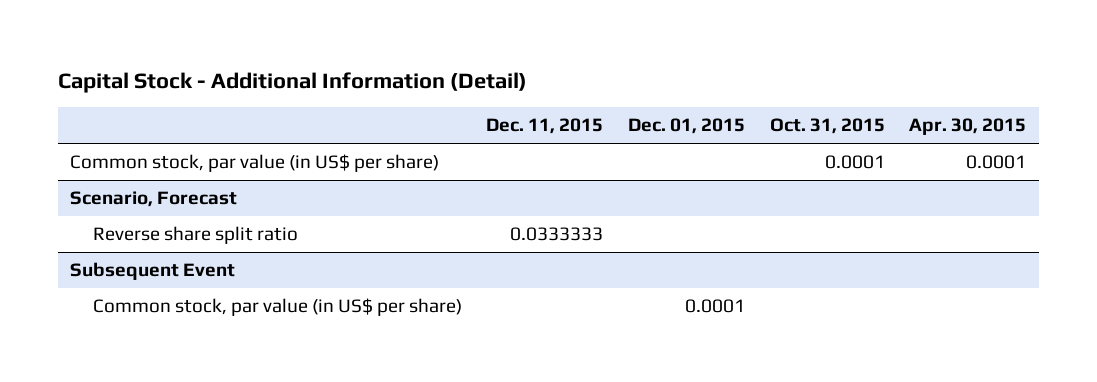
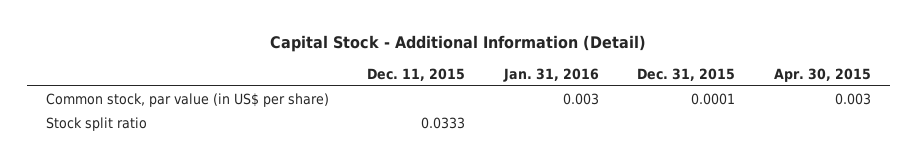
[628,118,746,135] Dec. 01, 2015 -> none
[769,118,885,135] Oct. 31, 2015 -> none
none -> [502,67,599,82] Jan. 31, 2016
none -> [637,67,736,81] Dec. 31, 2015
[70,191,238,208] Scenario, Forecast -> none
[92,226,298,245] Reverse share split ratio -> none
[70,262,236,281] Subsequent Event -> none
[92,298,462,317] Common stock, par value (in US$ per share) -> none
[966,155,1027,170] 0.0001 -> [834,92,871,105] 0.003
none -> [45,116,147,131] Stock split ratio

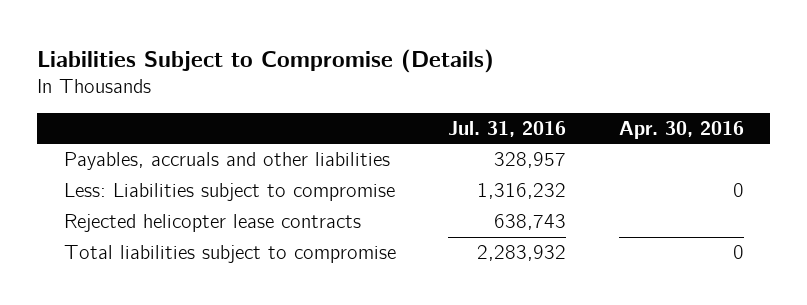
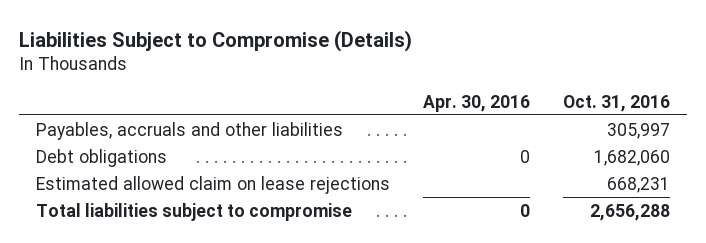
[448,120,567,137] Jul. 31, 2016 -> none
none -> [563,94,671,112] Oct. 31, 2016
[63,182,395,201] Less: Liabilities subject to compromise -> [36,148,168,167] Debt obligations
[63,213,361,232] Rejected helicopter lease contracts -> [36,175,391,194] Estimated allowed claim on lease rejections

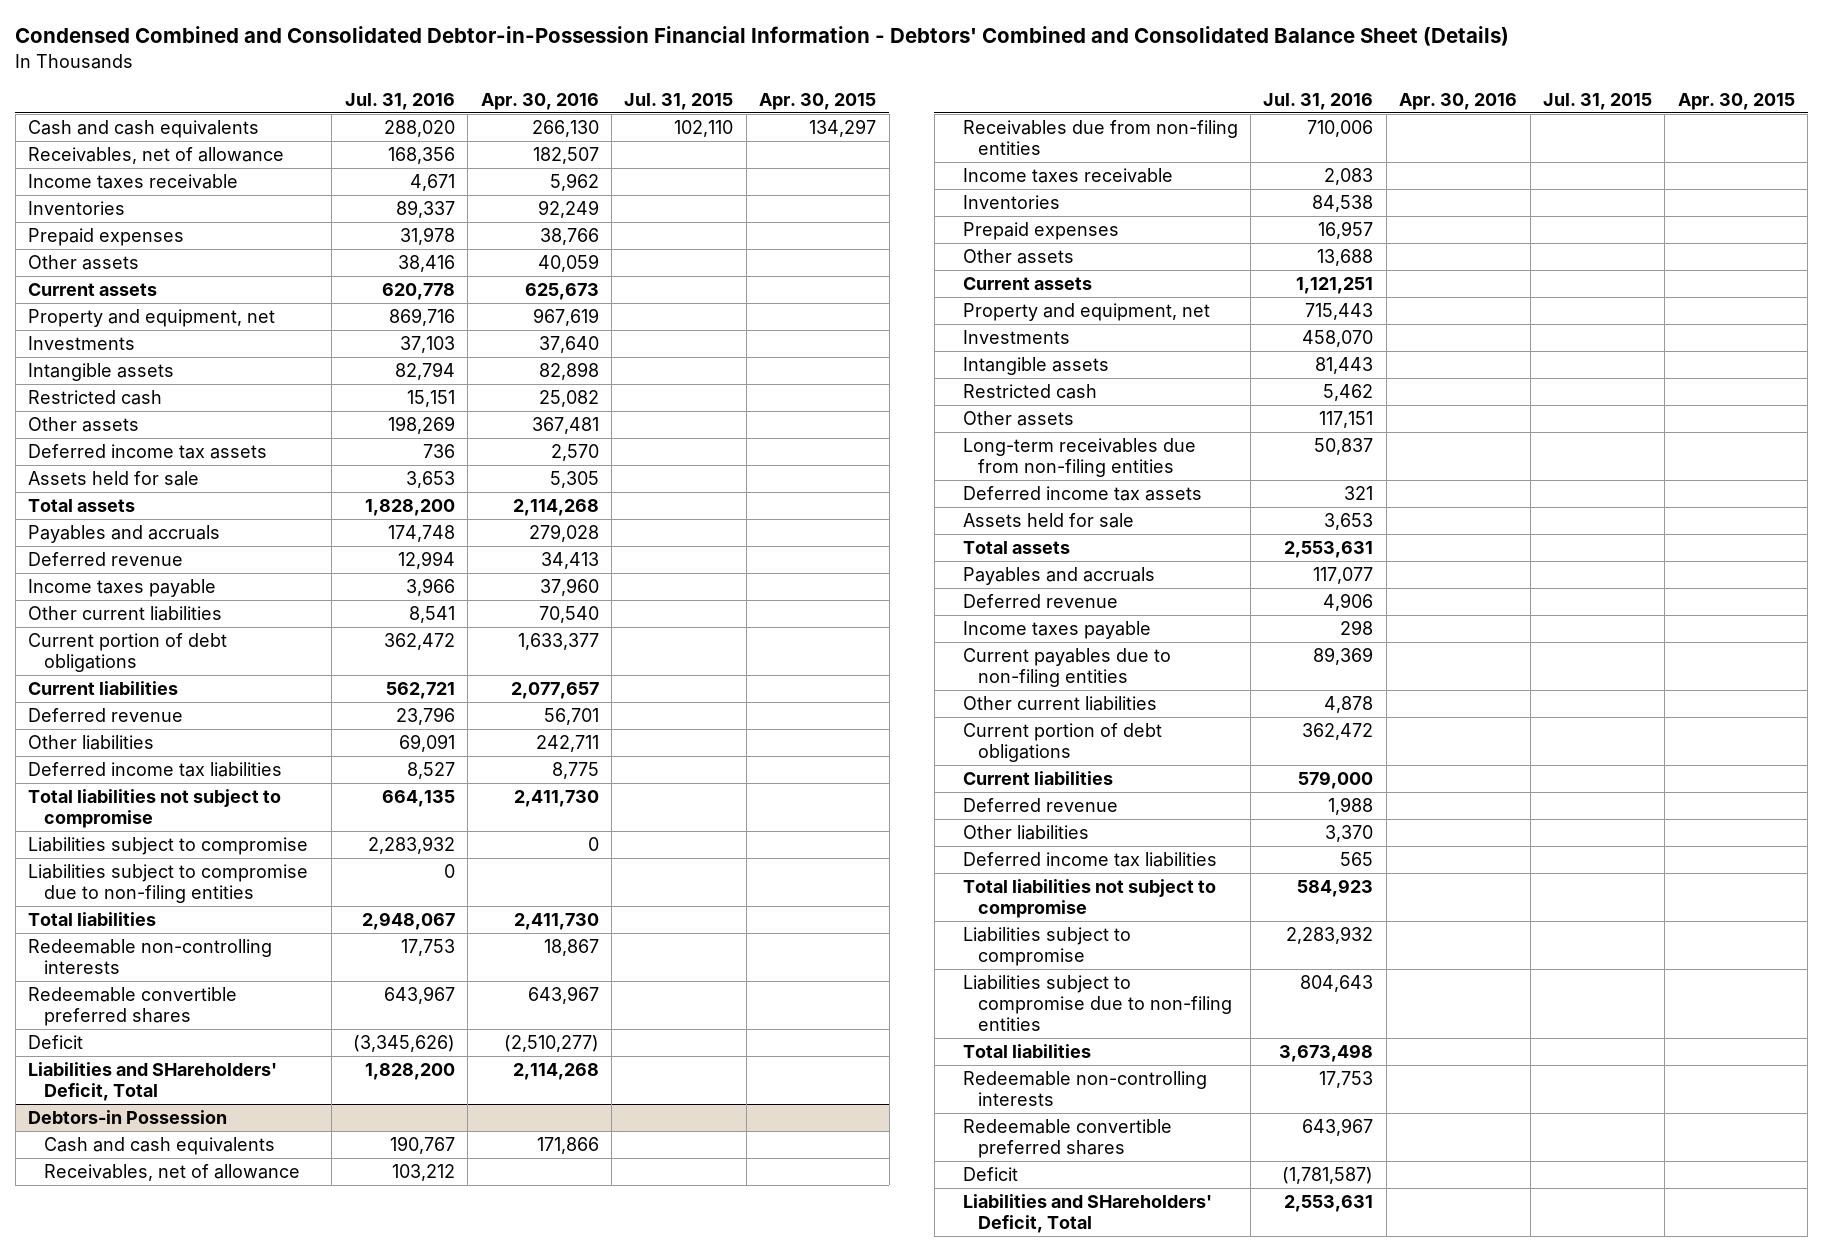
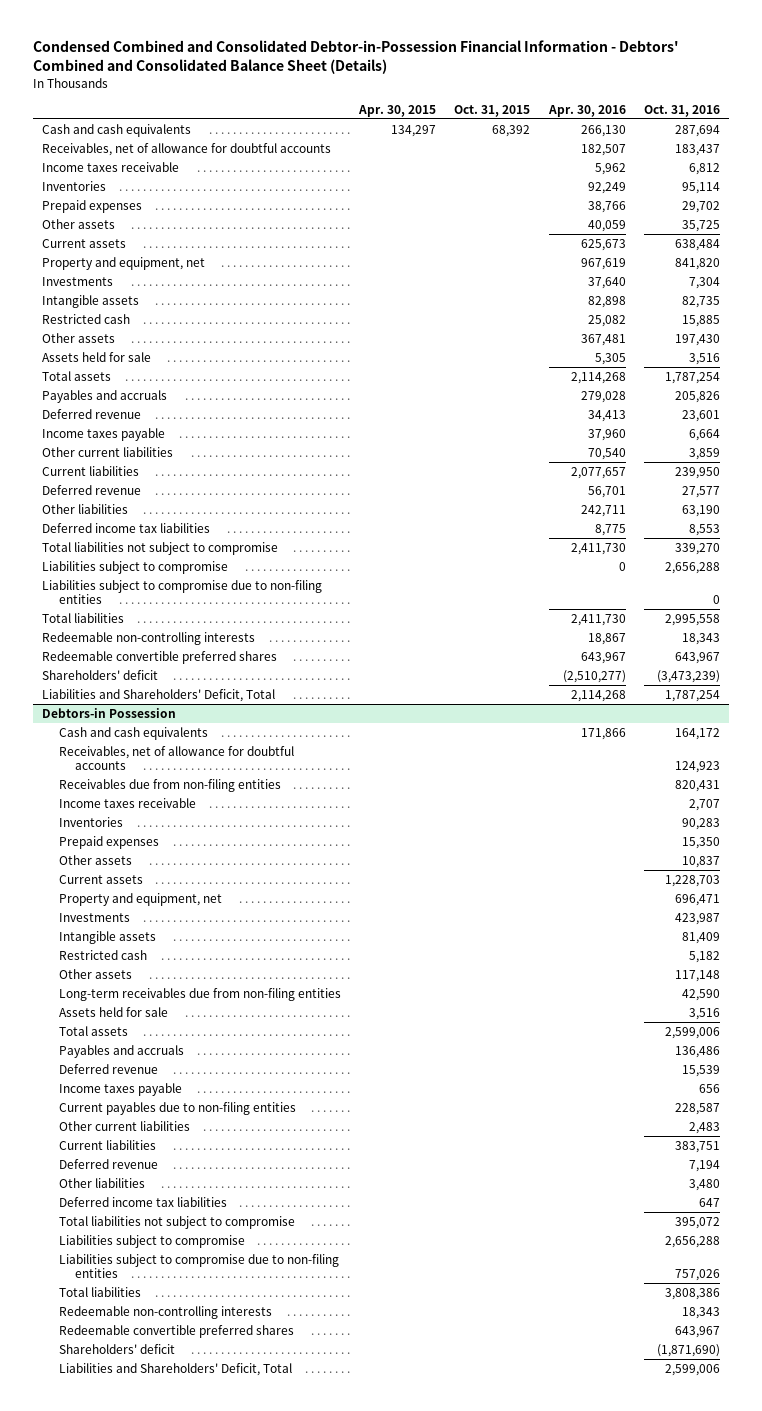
[344,92,455,110] Jul. 31, 2016 -> none
[624,92,734,110] Jul. 31, 2015 -> none
none -> [454,104,531,117] Oct. 31, 2015
none -> [644,104,721,117] Oct. 31, 2016
[28,147,285,165] Receivables, net of allowance -> [42,143,332,157] Receivables, net of allowance for doubtful accounts
[28,444,268,460] Deferred income tax assets -> none
[28,633,228,673] Current portion of debt obligations -> none
[28,1035,84,1050] Deficit -> [42,670,159,681] Shareholders' deficit
[28,1062,278,1102] Liabilities and SHareholders' Deficit, Total -> [42,689,276,703] Liabilities and Shareholders' Deficit, Total
[44,1164,301,1182] Receivables, net of allowance -> [58,746,294,771] Receivables, net of allowance for doubtful accounts
[962,486,1202,502] Deferred income tax assets -> none
[962,723,1162,763] Current portion of debt obligations -> none
[962,1167,1018,1182] Deficit -> [58,1344,175,1355] Shareholders' deficit
[962,1194,1212,1234] Liabilities and SHareholders' Deficit, Total -> [58,1363,292,1377] Liabilities and Shareholders' Deficit, Total

